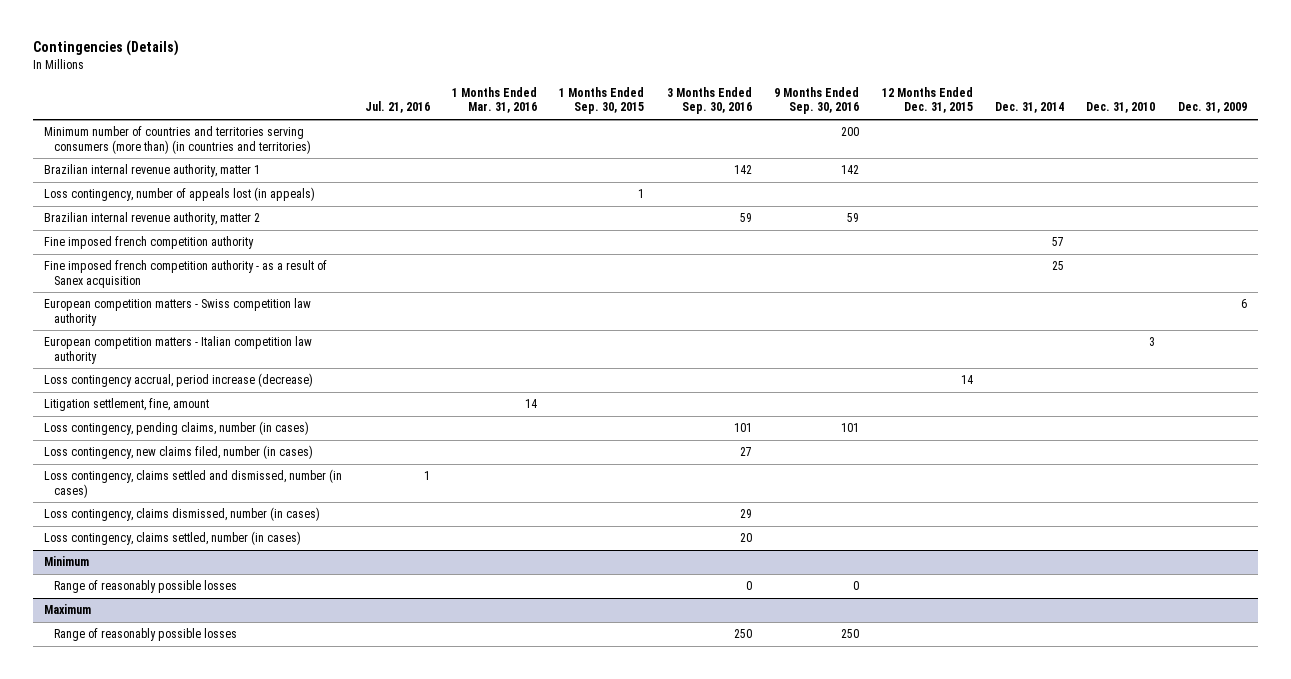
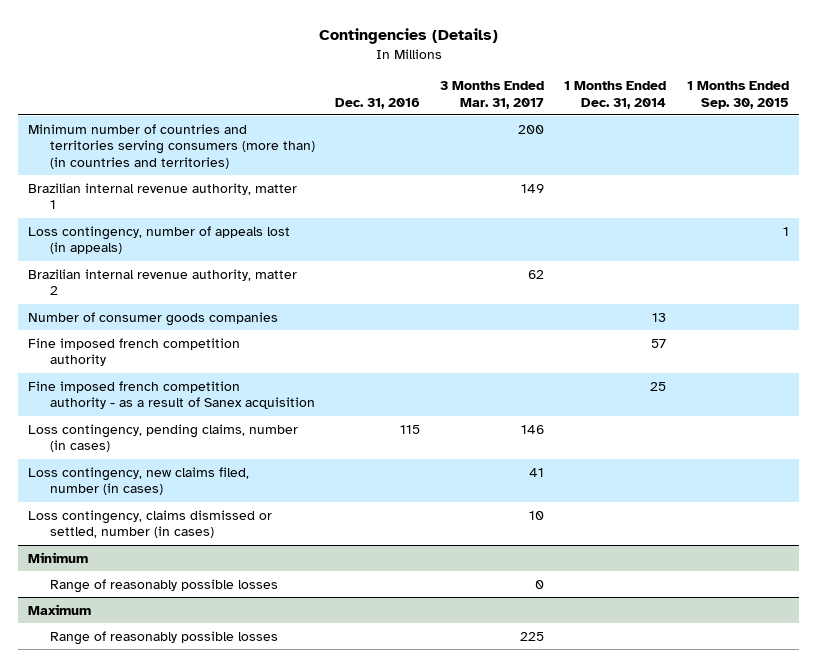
[364,101,430,114] Jul. 21, 2016 -> none
[452,87,538,114] 1 Months Ended Mar. 31, 2016 -> none
[666,87,752,115] 3 Months Ended Sep. 30, 2016 -> none
[774,87,860,115] 9 Months Ended Sep. 30, 2016 -> none
[881,87,973,114] 12 Months Ended Dec. 31, 2015 -> none
[994,102,1064,114] Dec. 31, 2014 -> none
[1086,102,1156,114] Dec. 31, 2010 -> none
[1177,102,1247,114] Dec. 31, 2009 -> none
none -> [335,97,421,109] Dec. 31, 2016
none -> [440,81,545,109] 3 Months Ended Mar. 31, 2017
none -> [564,81,667,109] 1 Months Ended Dec. 31, 2014
none -> [28,311,279,326] Number of consumer goods companies
[44,298,312,326] European competition matters - Swiss competition law authority -> none
[44,336,313,364] European competition matters - Italian competition law authority -> none
[44,373,314,388] Loss contingency accrual, period increase (decrease) -> none
[44,398,210,412] Litigation settlement, fine, amount -> none
[44,507,321,522] Loss contingency, claims dismissed, number (in cases) -> none
[44,531,302,546] Loss contingency, claims settled, number (in cases) -> none
[44,469,343,498] Loss contingency, claims settled and dismissed, number (in cases) -> [28,509,273,539] Loss contingency, claims dismissed or settled, number (in cases)

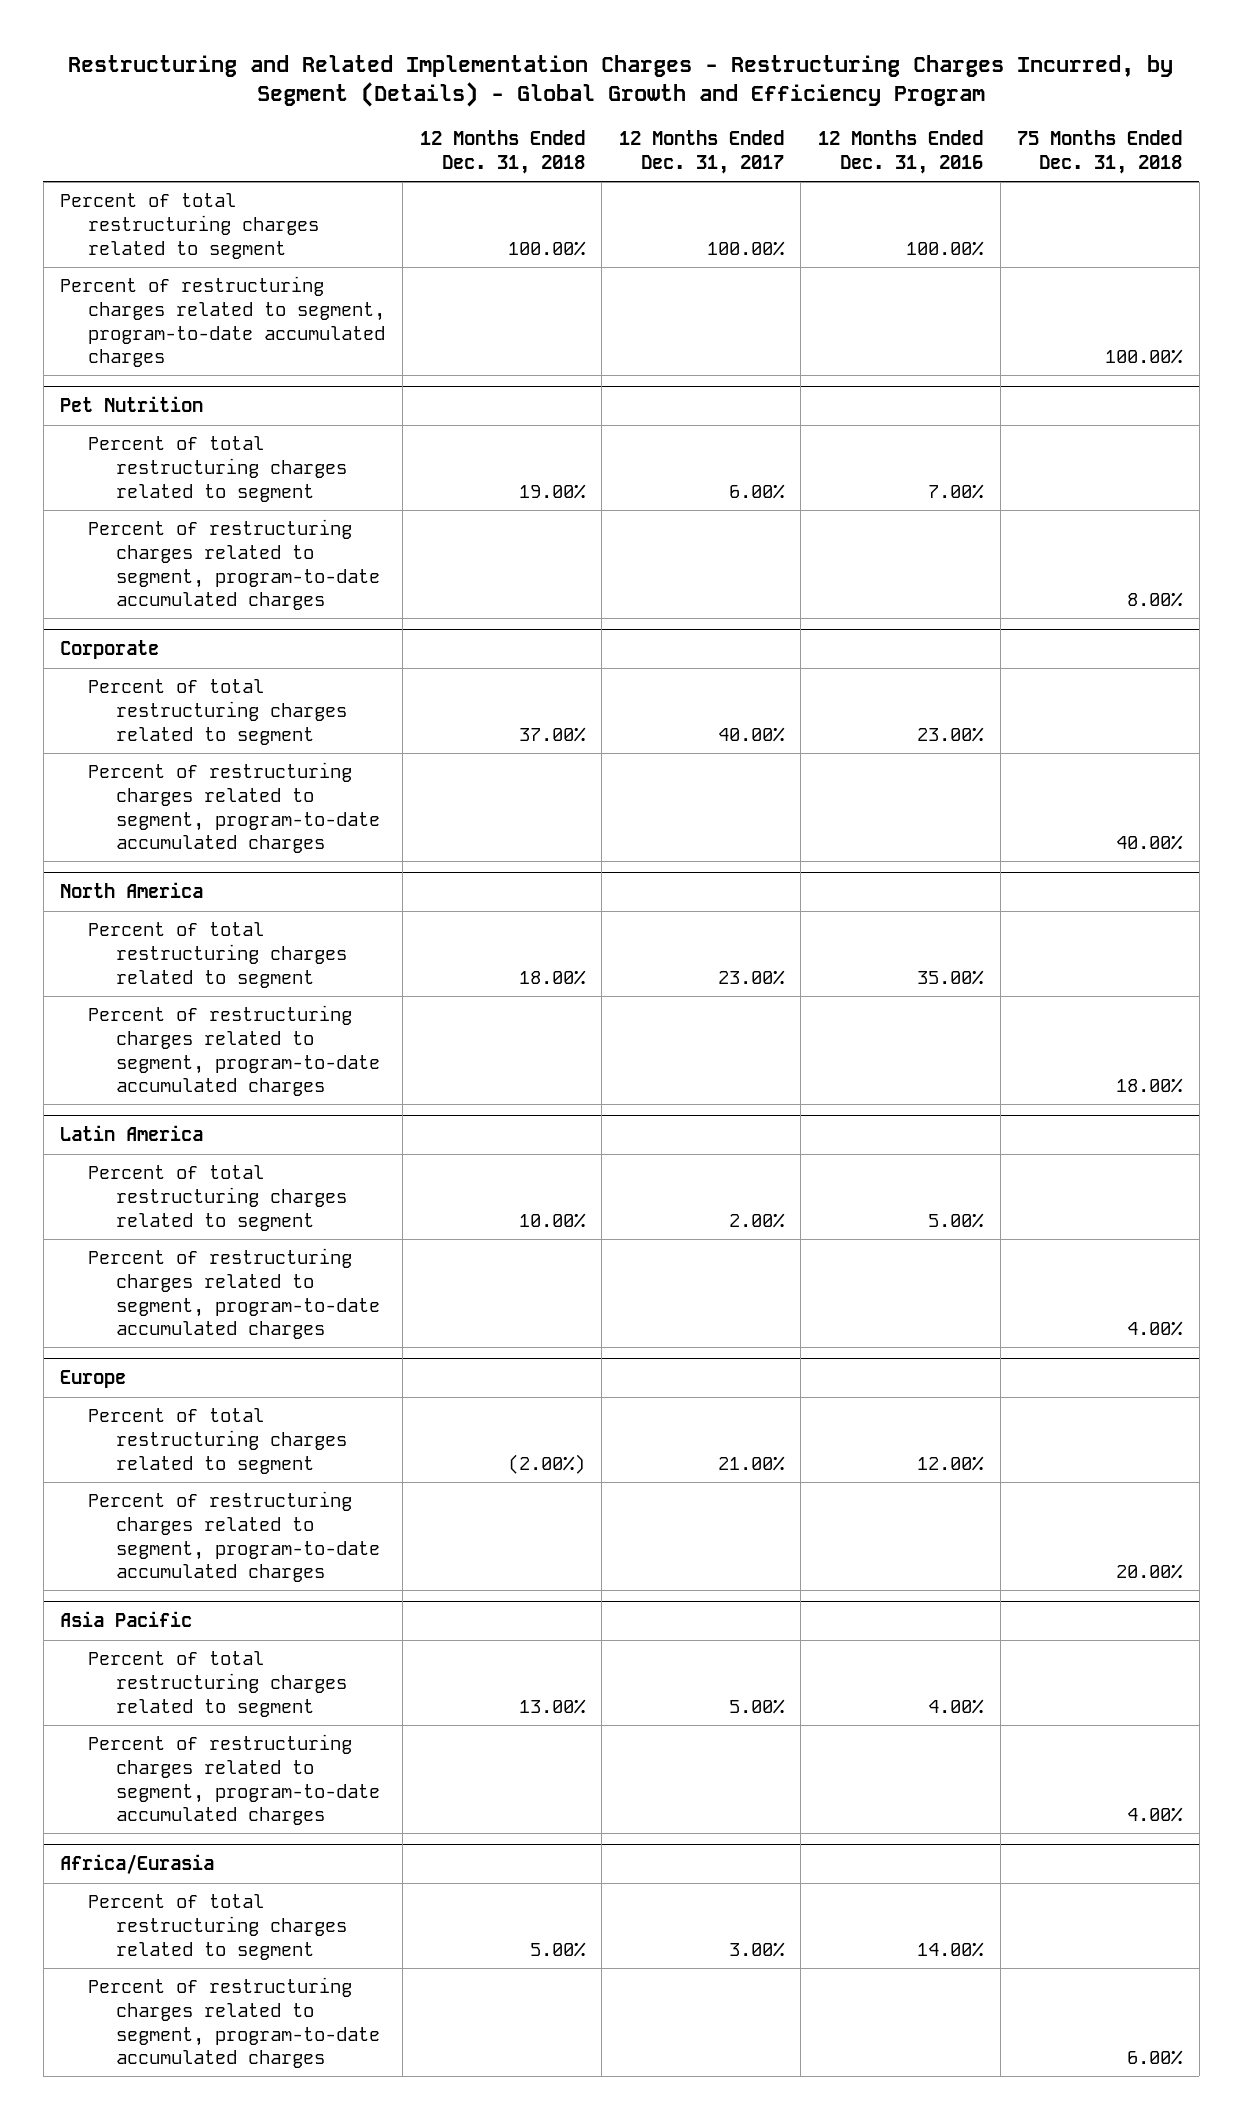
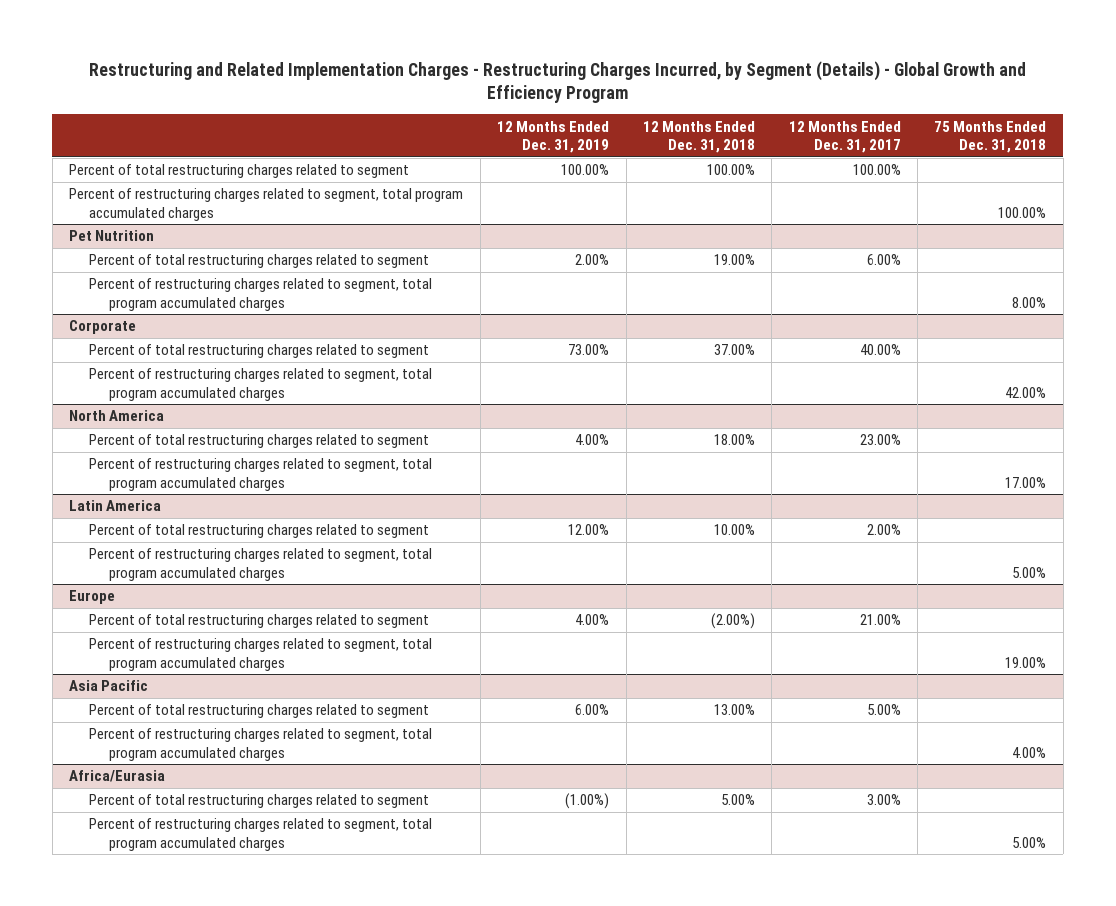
[817,130,983,174] 12 Months Ended Dec. 31, 2016 -> none
none -> [497,120,610,154] 12 Months Ended Dec. 31, 2019
[60,276,386,368] Percent of restructuring charges related to segment, program-to-date accumulated charges -> [69,188,464,221] Percent of restructuring charges related to segment, total program accumulated charges
[88,519,381,611] Percent of restructuring charges related to segment, program-to-date accumulated charges -> [89,278,433,311] Percent of restructuring charges related to segment, total program accumulated charges
[88,762,381,854] Percent of restructuring charges related to segment, program-to-date accumulated charges -> [89,368,433,401] Percent of restructuring charges related to segment, total program accumulated charges
[1116,835,1184,851] 40.00% -> [1005,386,1047,398] 42.00%
[88,1005,381,1097] Percent of restructuring charges related to segment, program-to-date accumulated charges -> [89,458,433,491] Percent of restructuring charges related to segment, total program accumulated charges
[1116,1078,1184,1094] 18.00% -> [1005,476,1047,488] 17.00%
[88,1248,381,1340] Percent of restructuring charges related to segment, program-to-date accumulated charges -> [89,548,433,581] Percent of restructuring charges related to segment, total program accumulated charges
[1127,1321,1184,1337] 4.00% -> [1012,566,1047,578] 5.00%
[88,1491,381,1583] Percent of restructuring charges related to segment, program-to-date accumulated charges -> [89,638,433,671] Percent of restructuring charges related to segment, total program accumulated charges
[1116,1564,1184,1580] 20.00% -> [1005,656,1047,668] 19.00%
[88,1734,381,1826] Percent of restructuring charges related to segment, program-to-date accumulated charges -> [89,728,433,761] Percent of restructuring charges related to segment, total program accumulated charges
[88,1977,381,2069] Percent of restructuring charges related to segment, program-to-date accumulated charges -> [89,818,433,851] Percent of restructuring charges related to segment, total program accumulated charges
[1127,2050,1184,2066] 6.00% -> [1012,836,1047,848] 5.00%

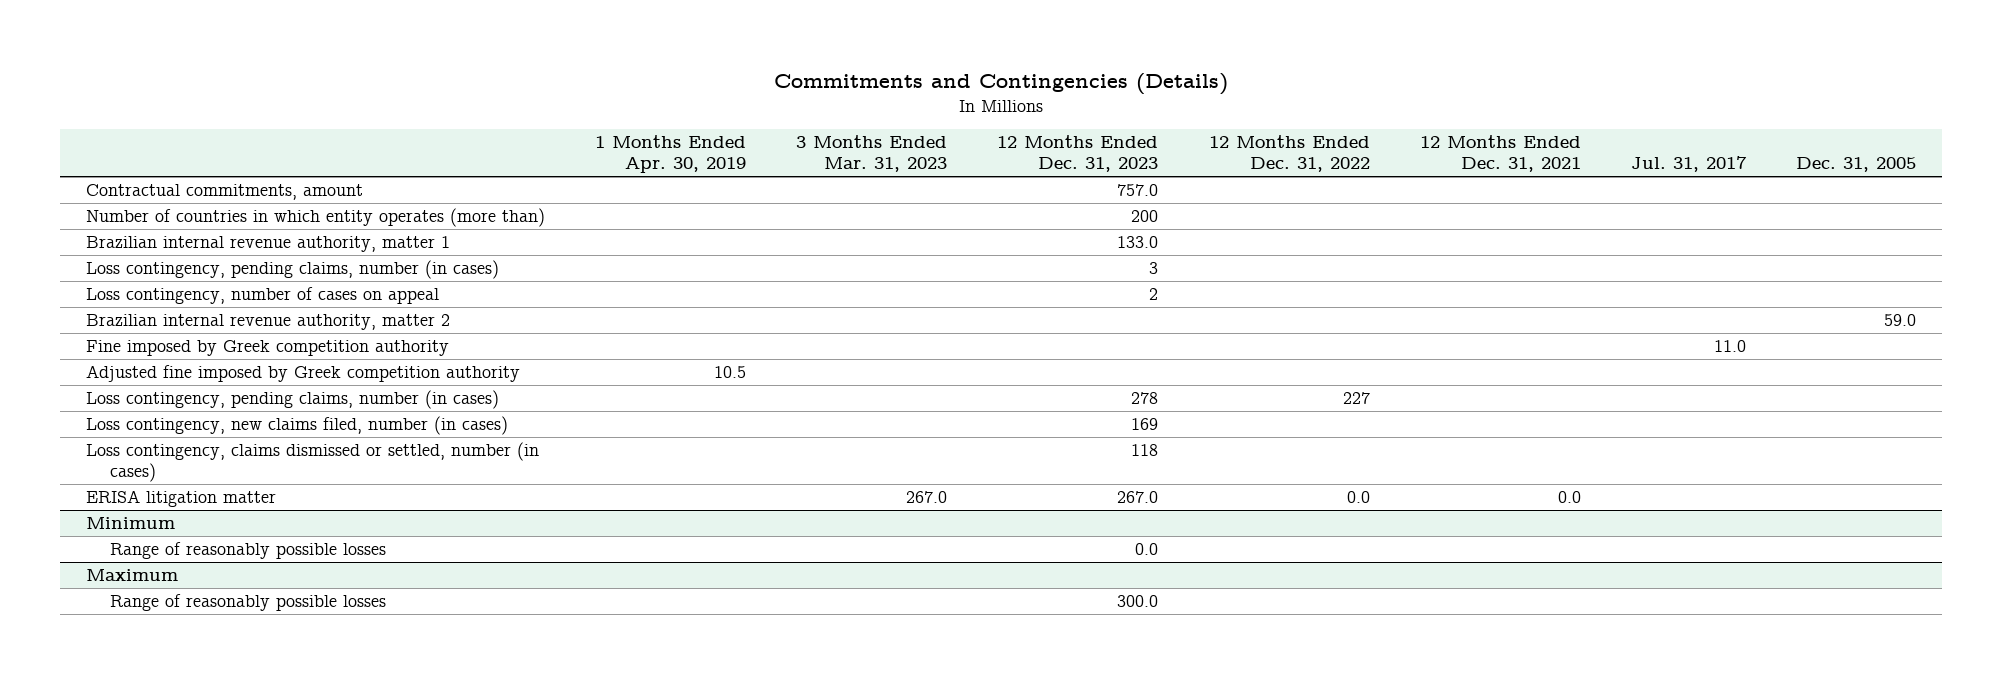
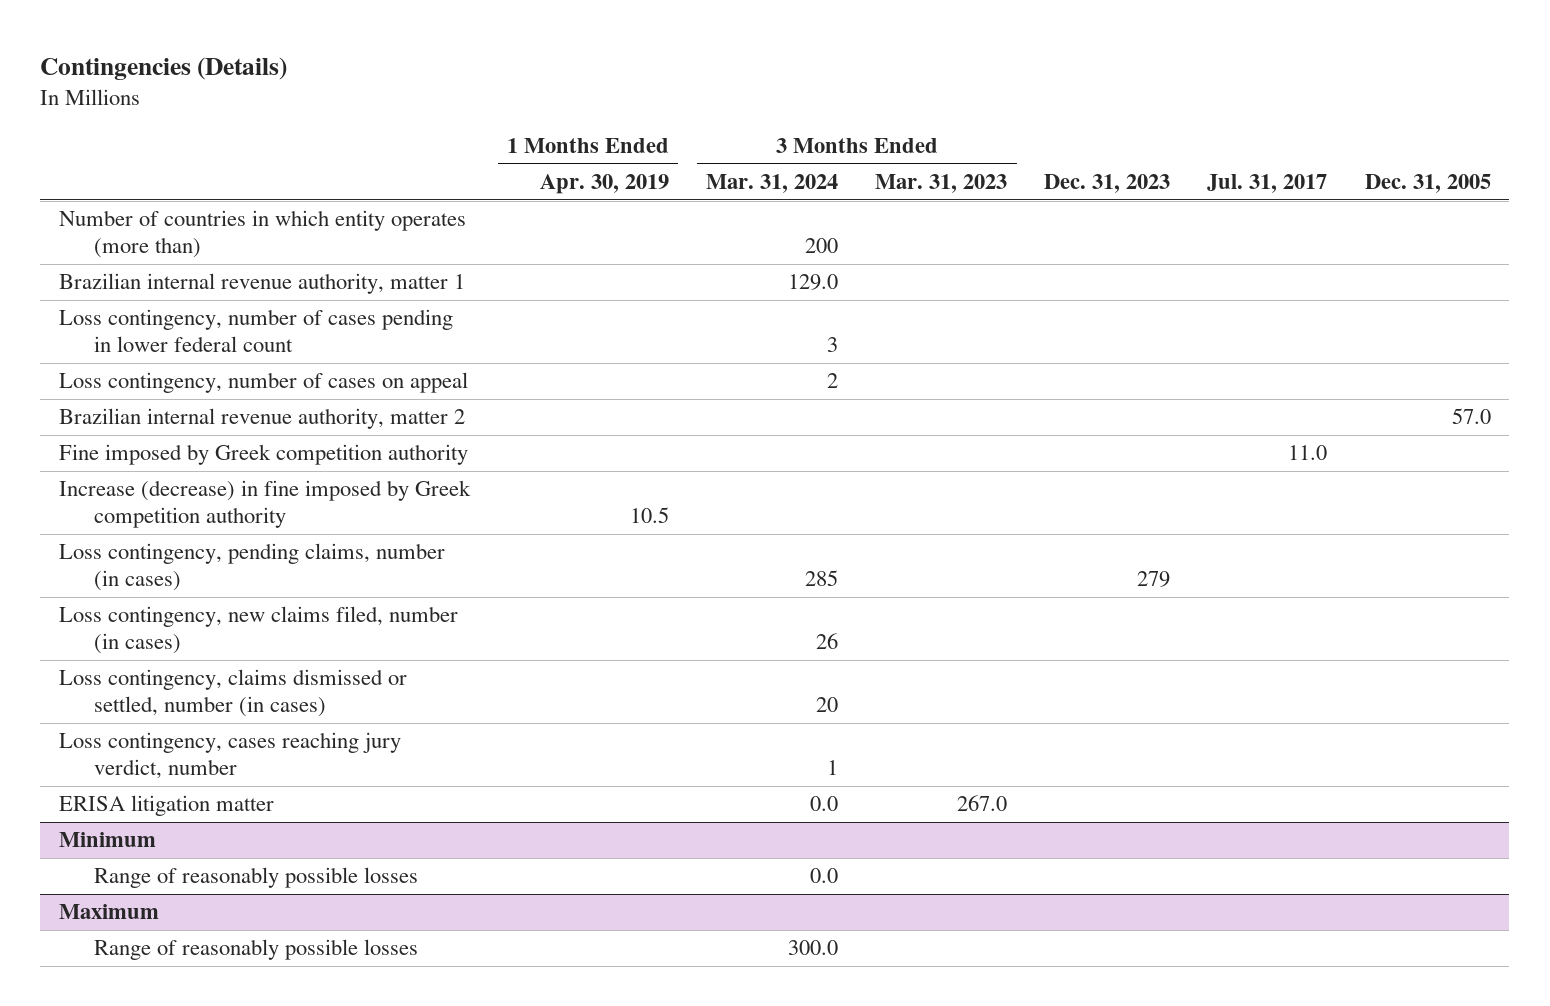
[774,72,1229,95] Commitments and Contingencies (Details) -> [40,57,288,81] Contingencies (Details)
[997,135,1159,173] 12 Months Ended Dec. 31, 2023 -> none
[1208,135,1370,173] 12 Months Ended Dec. 31, 2022 -> none
[1419,135,1581,173] 12 Months Ended Dec. 31, 2021 -> none
none -> [706,173,839,193] Mar. 31, 2024
none -> [1044,173,1171,193] Dec. 31, 2023
[85,184,363,201] Contractual commitments, amount -> none
[85,260,499,280] Loss contingency, pending claims, number (in cases) -> [59,309,454,353] Loss contingency, number of cases pending in lower federal count
[1884,314,1917,327] 59.0 -> [1451,408,1491,425] 57.0
[85,365,520,383] Adjusted fine imposed by Greek competition authority -> [59,480,472,529] Increase (decrease) in fine imposed by Greek competition authority
none -> [59,732,402,780] Loss contingency, cases reaching jury verdict, number

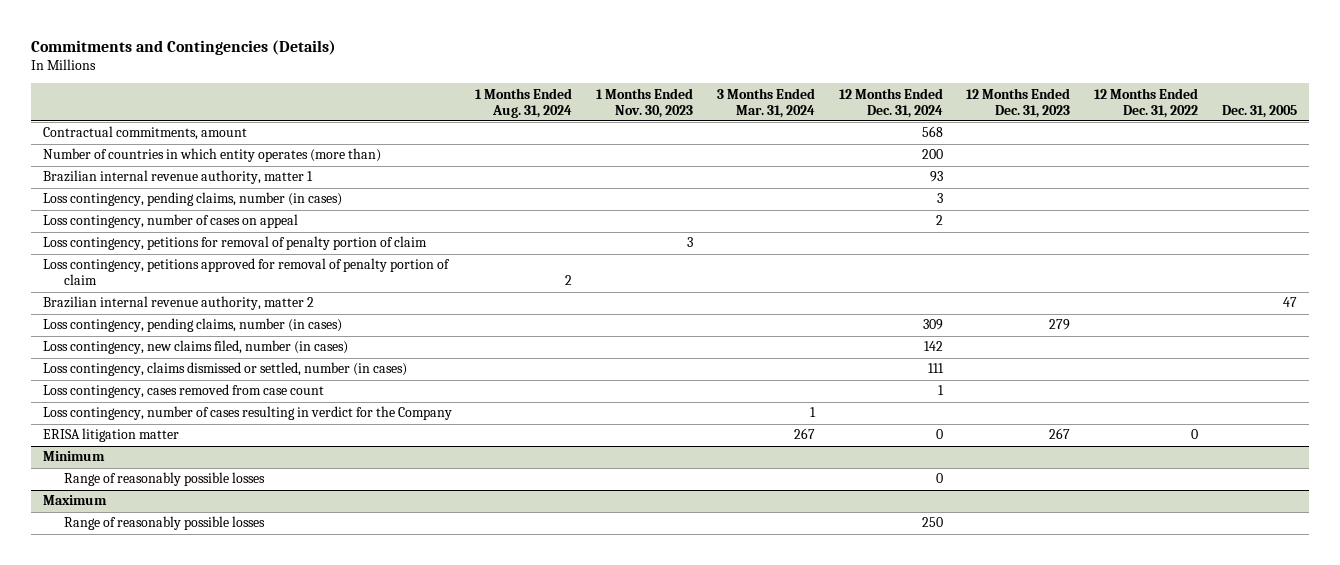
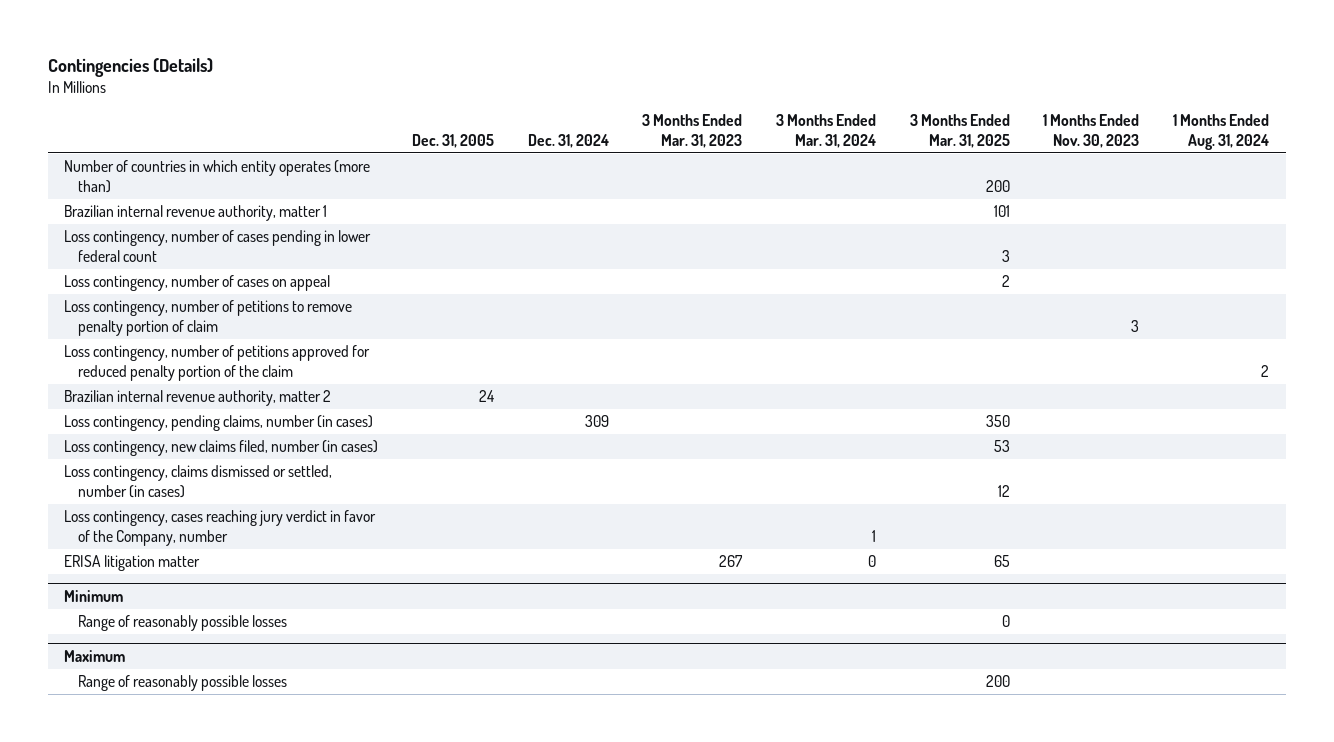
[30,39,336,55] Commitments and Contingencies (Details) -> [47,57,213,77] Contingencies (Details)
[838,87,943,118] 12 Months Ended Dec. 31, 2024 -> none
[966,87,1071,118] 12 Months Ended Dec. 31, 2023 -> none
[1094,87,1199,118] 12 Months Ended Dec. 31, 2022 -> none
none -> [527,133,609,148] Dec. 31, 2024
none -> [642,114,743,148] 3 Months Ended Mar. 31, 2023
none -> [909,114,1010,148] 3 Months Ended Mar. 31, 2025
[42,126,247,141] Contractual commitments, amount -> none
[42,192,342,207] Loss contingency, pending claims, number (in cases) -> [64,230,372,262] Loss contingency, number of cases pending in lower federal count
[42,236,427,251] Loss contingency, petitions for removal of penalty portion of claim -> [64,300,353,336] Loss contingency, number of petitions to remove penalty portion of claim
[42,258,450,286] Loss contingency, petitions approved for removal of penalty portion of claim -> [64,345,371,381] Loss contingency, number of petitions approved for reduced penalty portion of the claim
[1282,297,1297,308] 47 -> [479,390,496,403] 24
[42,384,324,399] Loss contingency, cases removed from case count -> none
[42,406,452,421] Loss contingency, number of cases resulting in verdict for the Company -> [64,510,377,546] Loss contingency, cases reaching jury verdict in favor of the Company, number
[793,428,815,440] 267 -> [868,555,877,568] 0

